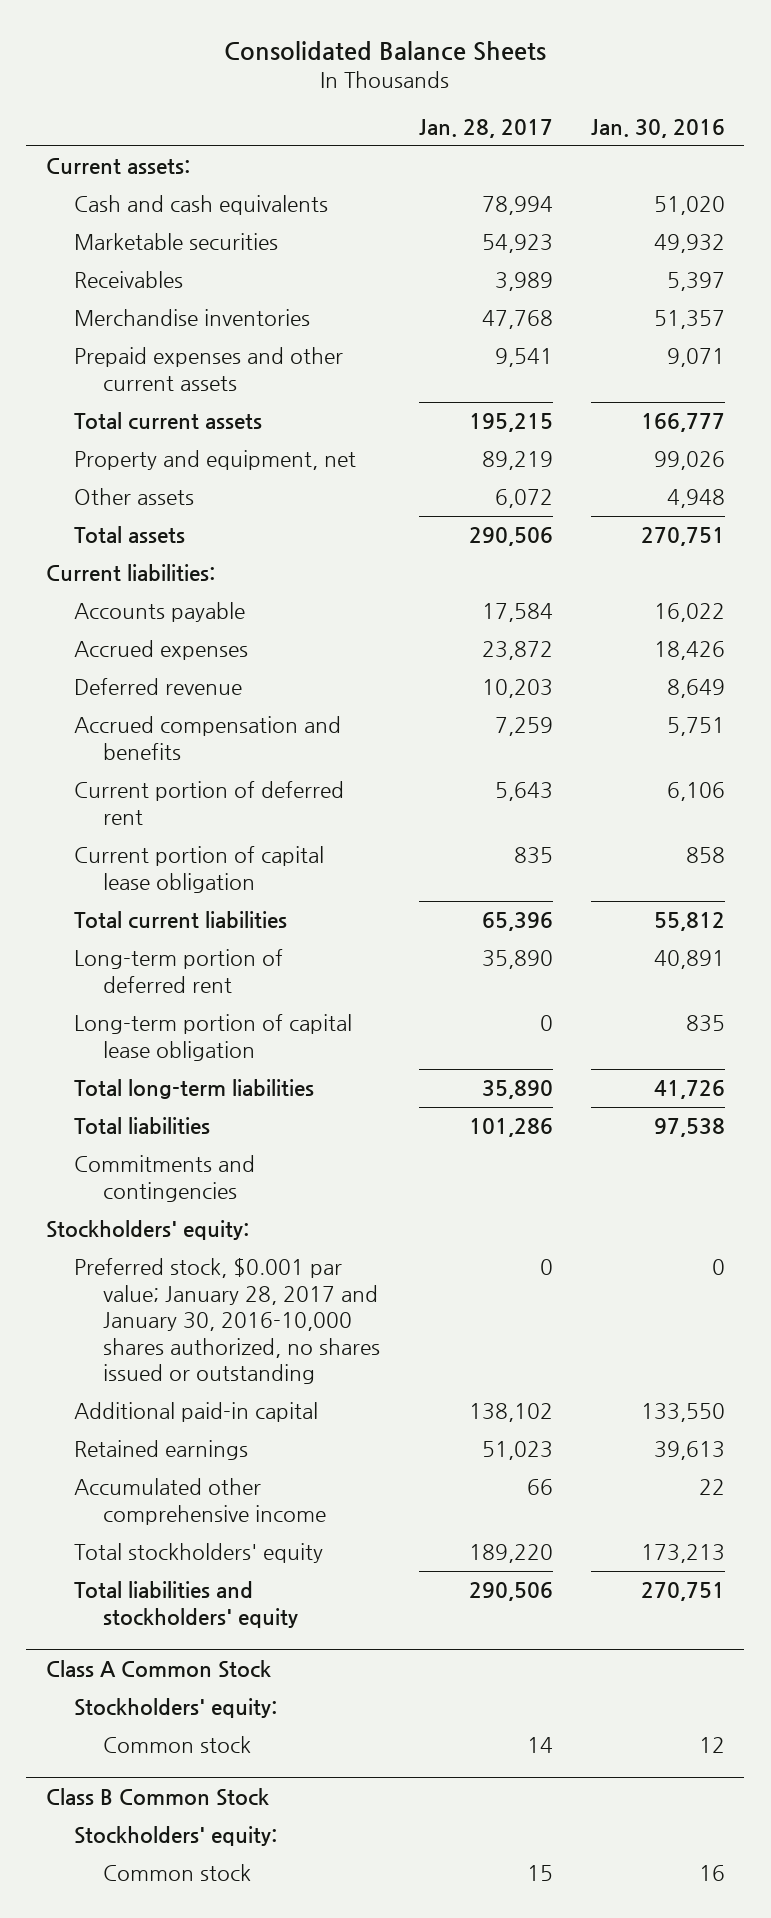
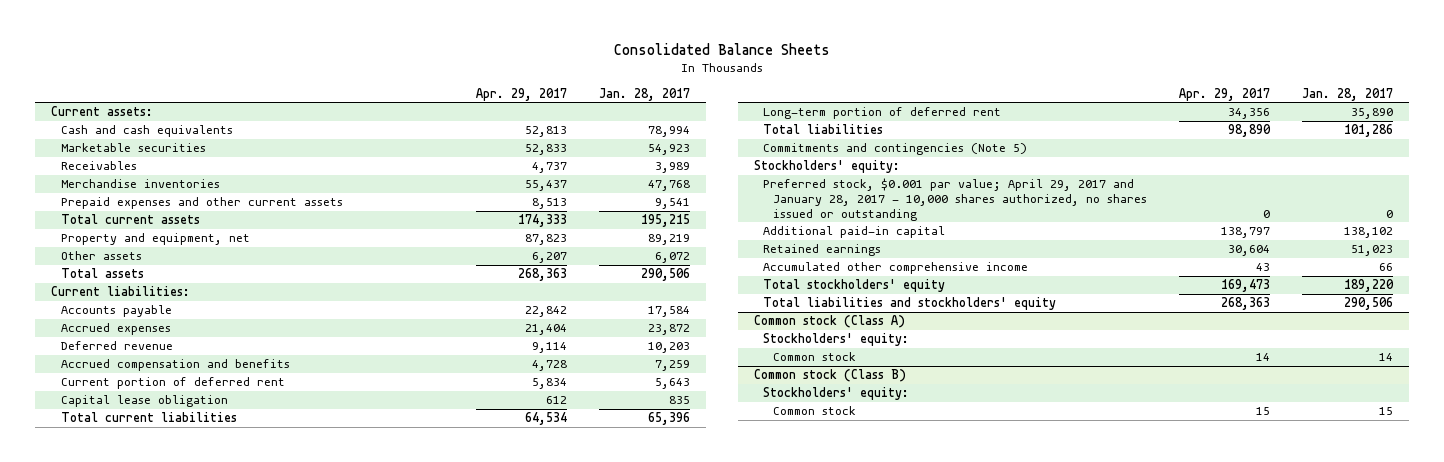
[590,118,725,138] Jan. 30, 2016 -> none
none -> [476,87,568,101] Apr. 29, 2017
[74,846,325,893] Current portion of capital lease obligation -> [60,395,228,408] Capital lease obligation
[74,1014,353,1061] Long-term portion of capital lease obligation -> none
[74,1079,315,1100] Total long-term liabilities -> none
[74,1155,256,1202] Commitments and contingencies -> [763,143,1028,156] Commitments and contingencies (Note 5)
[74,1258,381,1385] Preferred stock, $0.001 par value; January 28, 2017 and January 30, 2016-10,000 shares authorized, no shares issued or outstanding -> [763,178,1147,221] Preferred stock, $0.001 par value; April 29, 2017 and January 28, 2017 - 10,000 shares authorized, no shares issued or outstanding
[45,1659,271,1678] Class A Common Stock -> [753,315,905,329] Common stock (Class A)
[45,1787,269,1806] Class B Common Stock -> [753,369,906,383] Common stock (Class B)

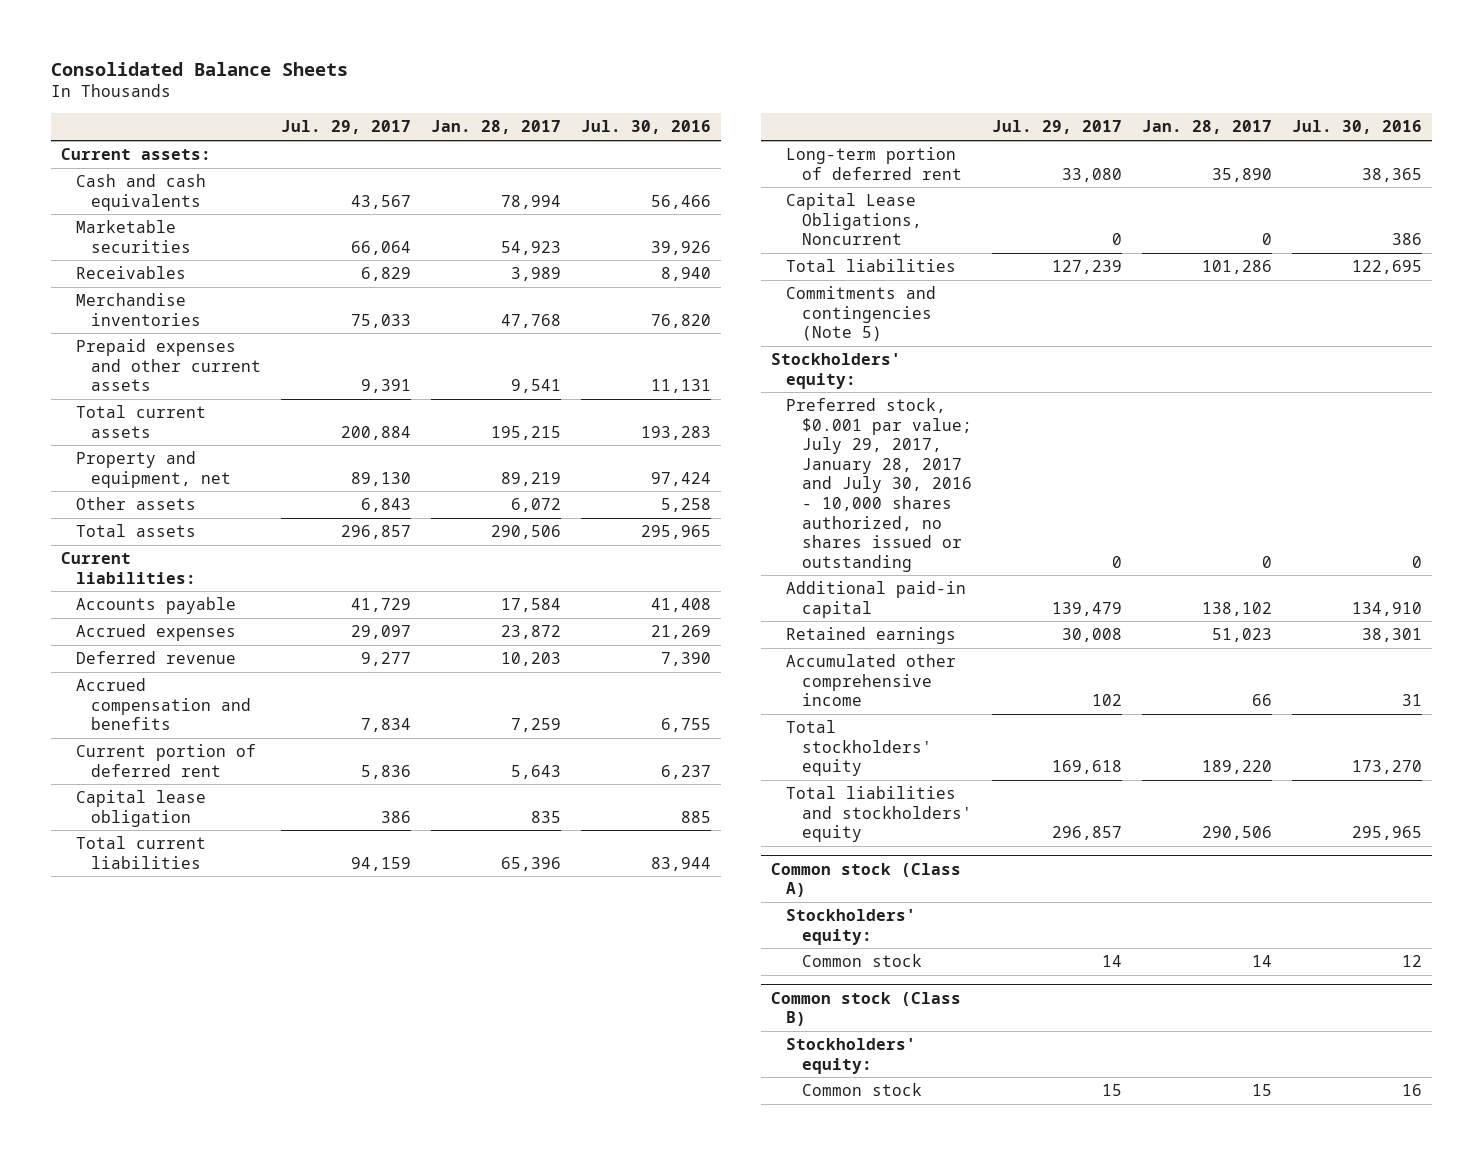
[476,87,568,101] Apr. 29, 2017 -> none
none -> [281,120,412,135] Jul. 29, 2017
none -> [581,120,712,135] Jul. 30, 2016
none -> [786,193,922,246] Capital Lease Obligations, Noncurrent
[763,178,1147,221] Preferred stock, $0.001 par value; April 29, 2017 and January 28, 2017 - 10,000 shares authorized, no shares issued or outstanding -> [786,398,972,572] Preferred stock, $0.001 par value; July 29, 2017, January 28, 2017 and July 30, 2016 - 10,000 shares authorized, no shares issued or outstanding

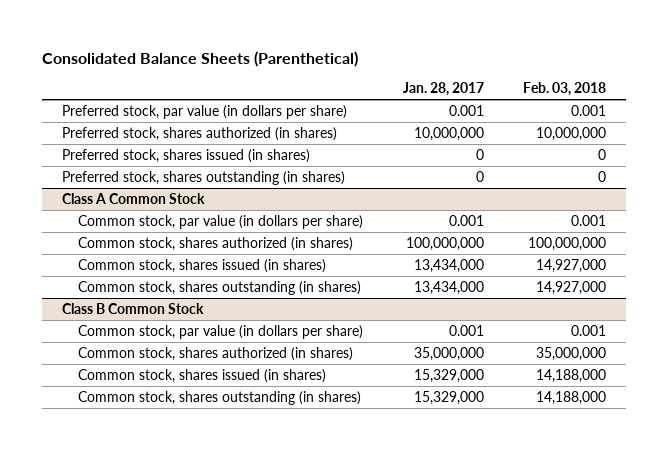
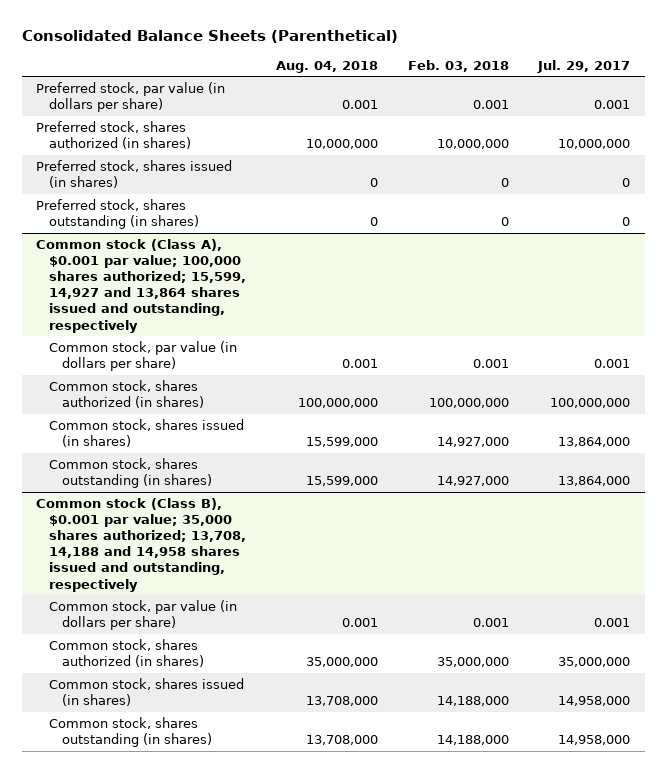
[402,82,484,97] Jan. 28, 2017 -> none
none -> [276,60,379,73] Aug. 04, 2018
none -> [537,59,631,73] Jul. 29, 2017
[62,192,206,204] Class A Common Stock -> [36,238,247,333] Common stock (Class A), $0.001 par value; 100,000 shares authorized; 15,599, 14,927 and 13,864 shares issued and outstanding, respectively
[62,302,205,314] Class B Common Stock -> [36,497,247,592] Common stock (Class B), $0.001 par value; 35,000 shares authorized; 13,708, 14,188 and 14,958 shares issued and outstanding, respectively

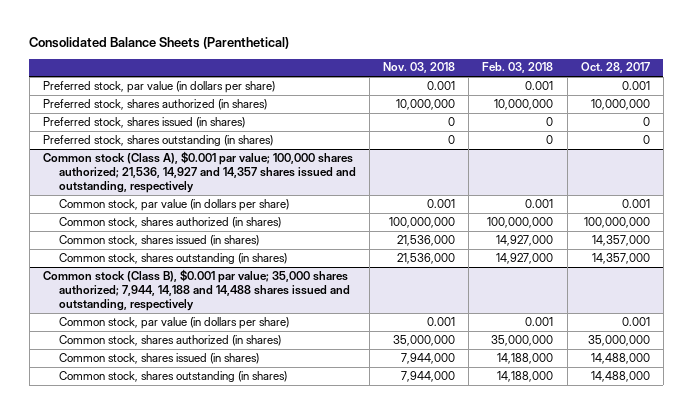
[276,60,379,73] Aug. 04, 2018 -> none
[537,59,631,73] Jul. 29, 2017 -> none
none -> [383,62,456,74] Nov. 03, 2018
none -> [580,62,650,74] Oct. 28, 2017
[36,238,247,333] Common stock (Class A), $0.001 par value; 100,000 shares authorized; 15,599, 14,927 and 13,864 shares issued and outstanding, respectively -> [43,150,357,194] Common stock (Class A), $0.001 par value; 100,000 shares authorized; 21,536, 14,927 and 14,357 shares issued and outstanding, respectively
[36,497,247,592] Common stock (Class B), $0.001 par value; 35,000 shares authorized; 13,708, 14,188 and 14,958 shares issued and outstanding, respectively -> [43,268,351,312] Common stock (Class B), $0.001 par value; 35,000 shares authorized; 7,944, 14,188 and 14,488 shares issued and outstanding, respectively

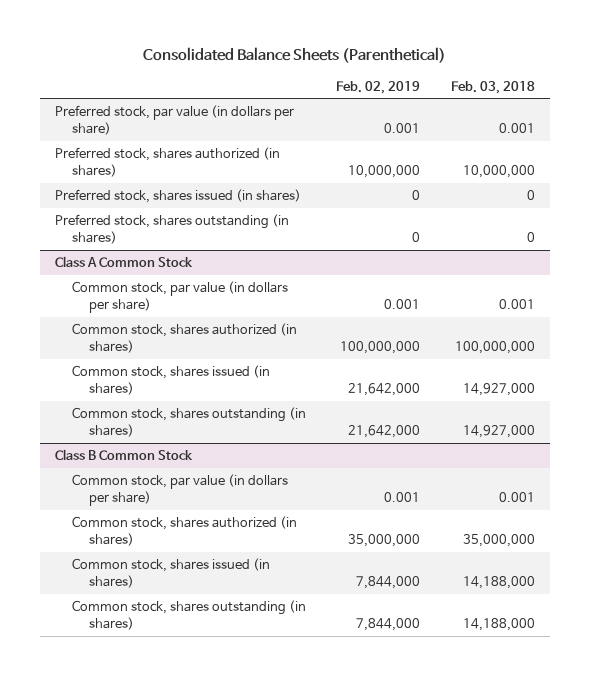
[383,62,456,74] Nov. 03, 2018 -> none
[580,62,650,74] Oct. 28, 2017 -> none
none -> [336,80,421,94] Feb. 02, 2019
[43,150,357,194] Common stock (Class A), $0.001 par value; 100,000 shares authorized; 21,536, 14,927 and 14,357 shares issued and outstanding, respectively -> [55,256,194,268] Class A Common Stock
[43,268,351,312] Common stock (Class B), $0.001 par value; 35,000 shares authorized; 7,944, 14,188 and 14,488 shares issued and outstanding, respectively -> [55,449,194,461] Class B Common Stock

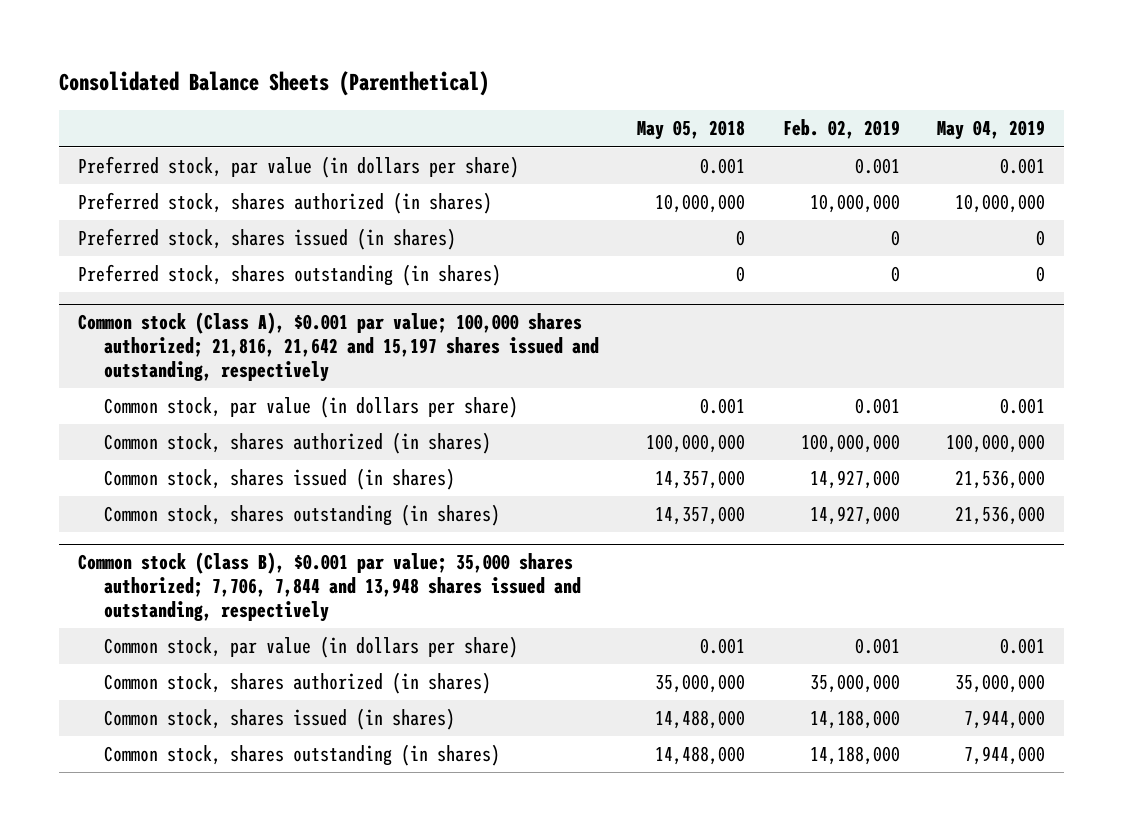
[450,80,535,94] Feb. 03, 2018 -> none
none -> [636,120,745,141] May 05, 2018
none -> [937,120,1046,141] May 04, 2019
[55,256,194,268] Class A Common Stock -> [78,312,599,383] Common stock (Class A), $0.001 par value; 100,000 shares authorized; 21,816, 21,642 and 15,197 shares issued and outstanding, respectively
[348,382,421,396] 21,642,000 -> [809,470,900,490] 14,927,000
[348,424,421,438] 21,642,000 -> [809,506,900,526] 14,927,000
[55,449,194,461] Class B Common Stock -> [78,552,581,623] Common stock (Class B), $0.001 par value; 35,000 shares authorized; 7,706, 7,844 and 13,948 shares issued and outstanding, respectively
[356,575,421,589] 7,844,000 -> [809,710,900,730] 14,188,000
[356,617,421,631] 7,844,000 -> [809,746,900,766] 14,188,000

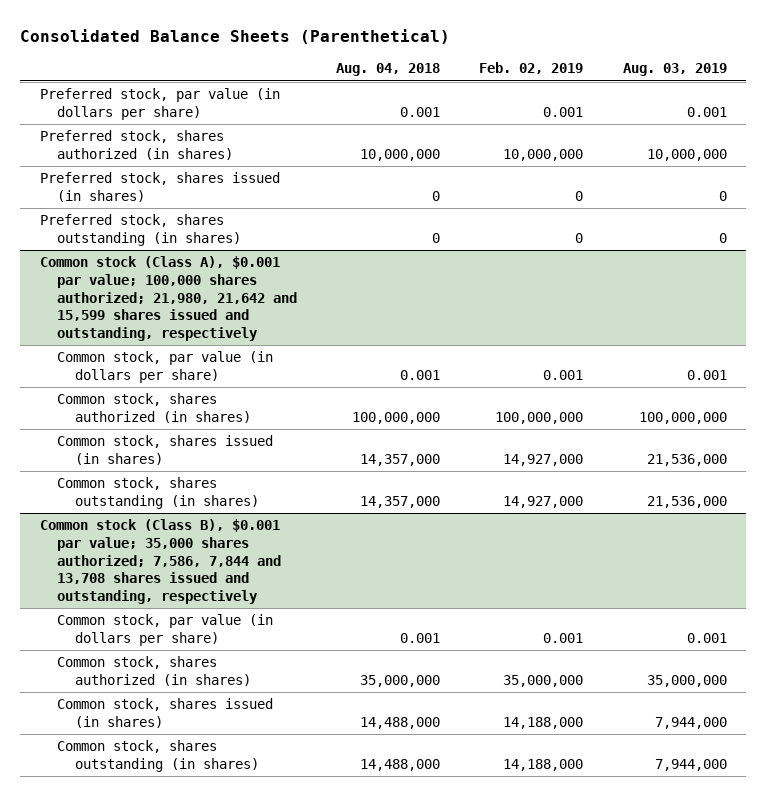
[636,120,745,141] May 05, 2018 -> none
[937,120,1046,141] May 04, 2019 -> none
none -> [336,63,441,77] Aug. 04, 2018
none -> [622,63,727,77] Aug. 03, 2019
[78,312,599,383] Common stock (Class A), $0.001 par value; 100,000 shares authorized; 21,816, 21,642 and 15,197 shares issued and outstanding, respectively -> [39,256,298,341] Common stock (Class A), $0.001 par value; 100,000 shares authorized; 21,980, 21,642 and 15,599 shares issued and outstanding, respectively
[78,552,581,623] Common stock (Class B), $0.001 par value; 35,000 shares authorized; 7,706, 7,844 and 13,948 shares issued and outstanding, respectively -> [39,519,282,604] Common stock (Class B), $0.001 par value; 35,000 shares authorized; 7,586, 7,844 and 13,708 shares issued and outstanding, respectively

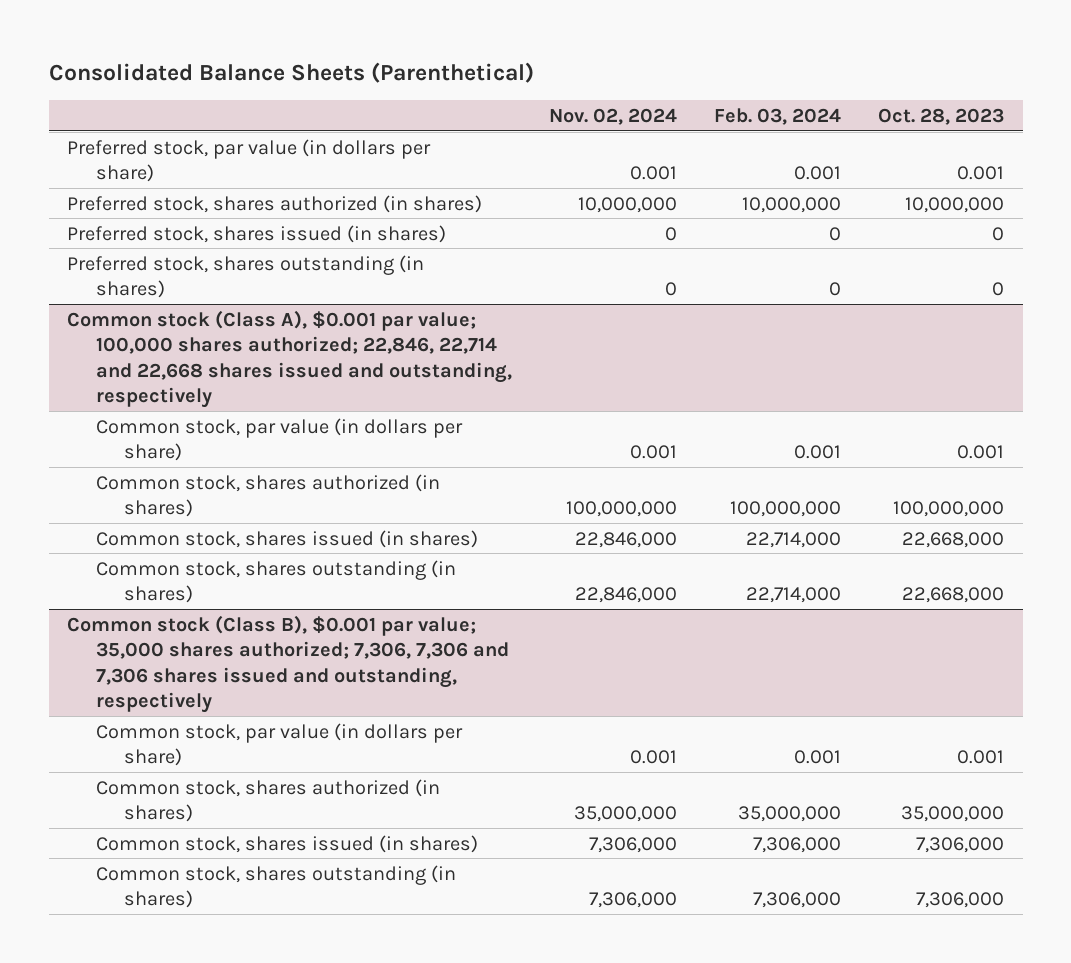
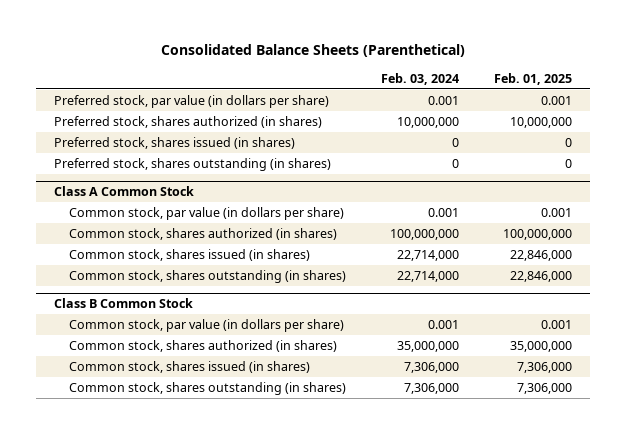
[548,107,677,125] Nov. 02, 2024 -> none
[877,107,1004,125] Oct. 28, 2023 -> none
none -> [494,72,573,85] Feb. 01, 2025
[67,309,512,409] Common stock (Class A), $0.001 par value; 100,000 shares authorized; 22,846, 22,714 and 22,668 shares issued and outstanding, respectively -> [53,186,194,197] Class A Common Stock
[67,614,509,714] Common stock (Class B), $0.001 par value; 35,000 shares authorized; 7,306, 7,306 and 7,306 shares issued and outstanding, respectively -> [53,298,193,309] Class B Common Stock

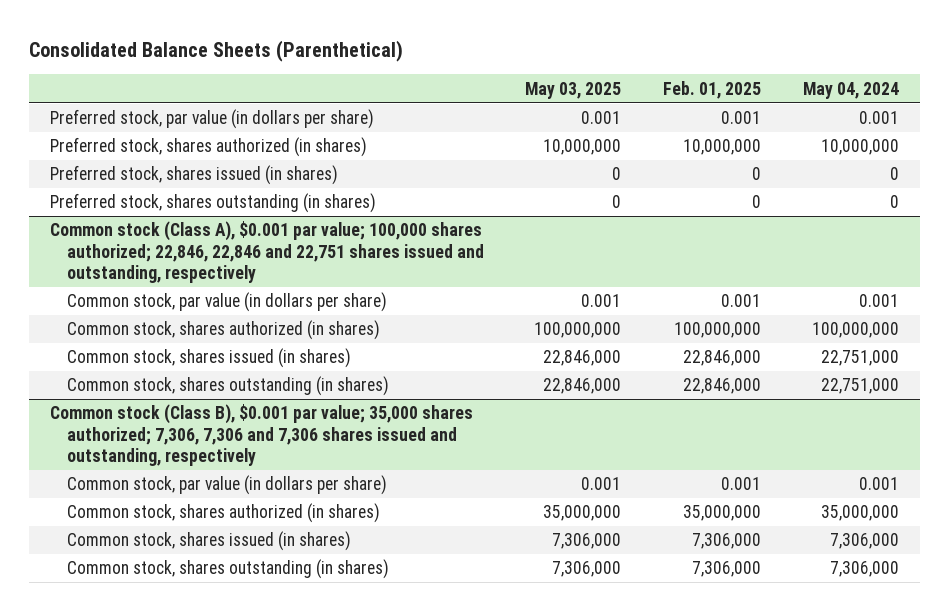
[381,72,460,85] Feb. 03, 2024 -> none
none -> [525,81,622,99] May 03, 2025
none -> [802,81,899,99] May 04, 2024
[53,186,194,197] Class A Common Stock -> [50,221,484,283] Common stock (Class A), $0.001 par value; 100,000 shares authorized; 22,846, 22,846 and 22,751 shares issued and outstanding, respectively
[53,298,193,309] Class B Common Stock -> [50,404,474,466] Common stock (Class B), $0.001 par value; 35,000 shares authorized; 7,306, 7,306 and 7,306 shares issued and outstanding, respectively

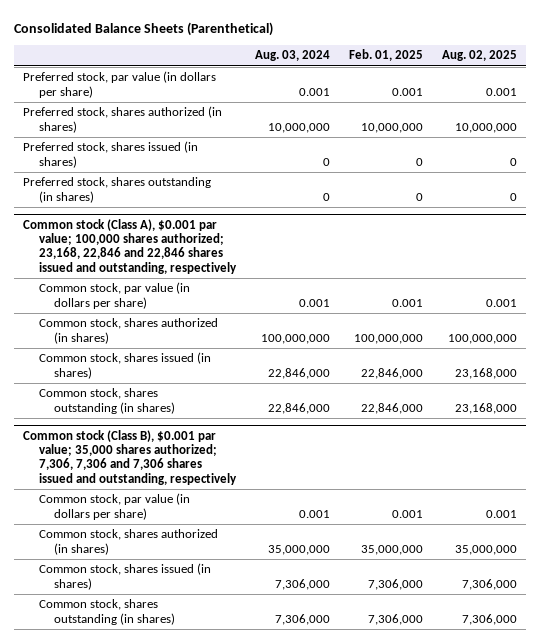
[525,81,622,99] May 03, 2025 -> none
[802,81,899,99] May 04, 2024 -> none
none -> [254,50,330,62] Aug. 03, 2024
none -> [441,50,517,62] Aug. 02, 2025
[50,221,484,283] Common stock (Class A), $0.001 par value; 100,000 shares authorized; 22,846, 22,846 and 22,751 shares issued and outstanding, respectively -> [23,218,237,274] Common stock (Class A), $0.001 par value; 100,000 shares authorized; 23,168, 22,846 and 22,846 shares issued and outstanding, respectively

